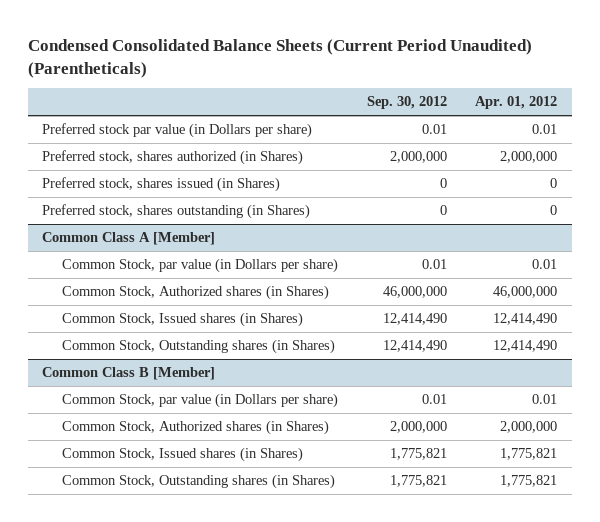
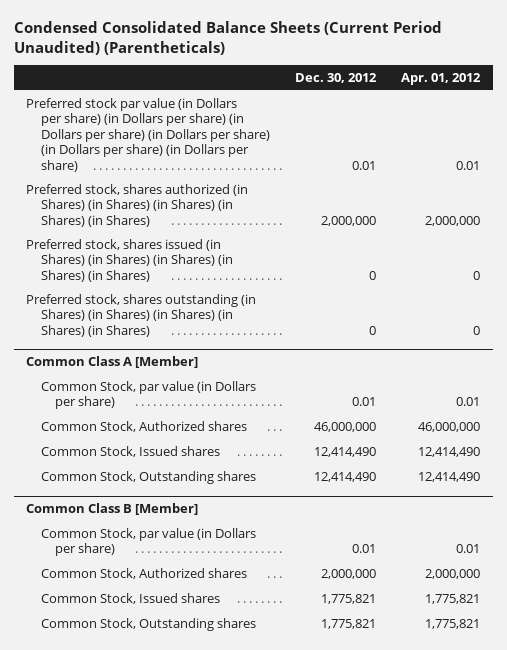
[366,96,447,110] Sep. 30, 2012 -> none
none -> [294,73,377,84] Dec. 30, 2012
[42,123,313,139] Preferred stock par value (in Dollars per share) -> [26,97,270,172] Preferred stock par value (in Dollars per share) (in Dollars per share) (in Dollars per share) (in Dollars per share) (in Dollars per share) (in Dollars per share)
[42,150,304,166] Preferred stock, shares authorized (in Shares) -> [26,183,249,227] Preferred stock, shares authorized (in Shares) (in Shares) (in Shares) (in Shares) (in Shares)
[42,177,281,193] Preferred stock, shares issued (in Shares) -> [26,238,233,282] Preferred stock, shares issued (in Shares) (in Shares) (in Shares) (in Shares) (in Shares)
[42,204,311,220] Preferred stock, shares outstanding (in Shares) -> [26,293,257,337] Preferred stock, shares outstanding (in Shares) (in Shares) (in Shares) (in Shares) (in Shares)
[61,285,329,301] Common Stock, Authorized shares (in Shares) -> [40,420,247,432] Common Stock, Authorized shares
[61,312,303,328] Common Stock, Issued shares (in Shares) -> [40,445,220,457] Common Stock, Issued shares
[61,339,335,355] Common Stock, Outstanding shares (in Shares) -> [40,470,256,484] Common Stock, Outstanding shares
[61,420,329,436] Common Stock, Authorized shares (in Shares) -> [40,567,247,579] Common Stock, Authorized shares
[61,447,303,463] Common Stock, Issued shares (in Shares) -> [40,592,220,604] Common Stock, Issued shares
[61,474,335,490] Common Stock, Outstanding shares (in Shares) -> [40,617,256,631] Common Stock, Outstanding shares

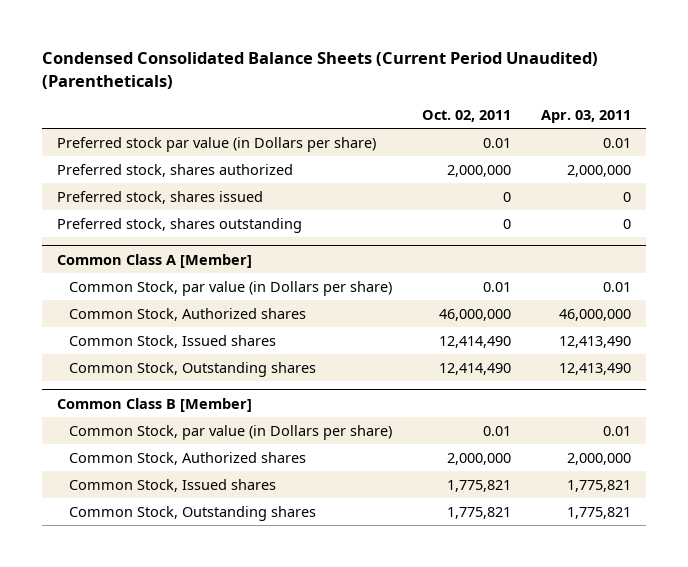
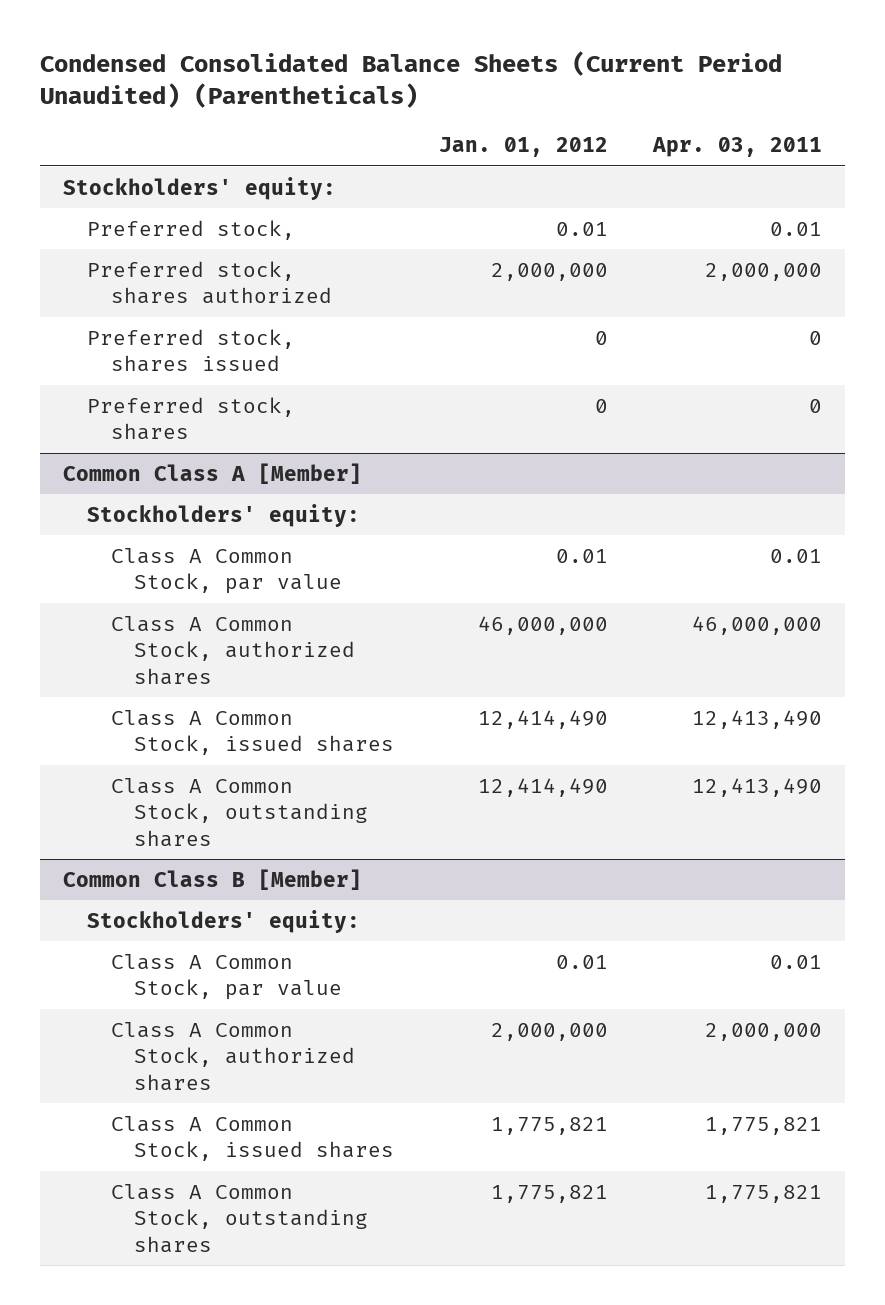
[421,110,511,123] Oct. 02, 2011 -> none
none -> [439,137,609,158] Jan. 01, 2012
none -> [62,176,336,200] Stockholders' equity:
[56,136,376,152] Preferred stock par value (in Dollars per share) -> [86,219,295,240] Preferred stock,
[56,217,302,233] Preferred stock, shares outstanding -> [86,396,295,441] Preferred stock, shares
none -> [86,503,360,527] Stockholders' equity:
[68,280,392,296] Common Stock, par value (in Dollars per share) -> [110,547,343,595] Class A Common Stock, par value
[68,307,306,321] Common Stock, Authorized shares -> [110,615,356,685] Class A Common Stock, authorized shares
[68,334,276,348] Common Stock, Issued shares -> [110,709,395,756] Class A Common Stock, issued shares
[68,361,316,377] Common Stock, Outstanding shares -> [110,777,369,847] Class A Common Stock, outstanding shares
none -> [86,909,360,933] Stockholders' equity:
[68,424,392,440] Common Stock, par value (in Dollars per share) -> [110,953,343,1001] Class A Common Stock, par value
[68,451,306,465] Common Stock, Authorized shares -> [110,1021,356,1091] Class A Common Stock, authorized shares
[68,478,276,492] Common Stock, Issued shares -> [110,1115,395,1162] Class A Common Stock, issued shares
[68,505,316,521] Common Stock, Outstanding shares -> [110,1183,369,1253] Class A Common Stock, outstanding shares

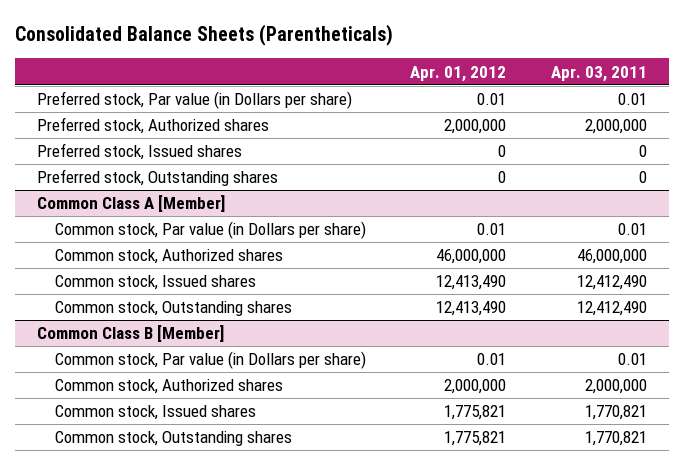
[40,51,783,109] Condensed Consolidated Balance Sheets (Current Period Unaudited) (Parentheticals) -> [14,24,393,47] Consolidated Balance Sheets (Parentheticals)
[439,137,609,158] Jan. 01, 2012 -> none
none -> [410,65,507,82] Apr. 01, 2012
[62,176,336,200] Stockholders' equity: -> none
[86,219,295,240] Preferred stock, -> [37,91,353,110] Preferred stock, Par value (in Dollars per share)
[86,260,332,305] Preferred stock, shares authorized -> [37,117,270,135] Preferred stock, Authorized shares
[86,328,295,373] Preferred stock, shares issued -> [37,143,243,161] Preferred stock, Issued shares
[86,396,295,441] Preferred stock, shares -> [37,169,279,187] Preferred stock, Outstanding shares
[86,503,360,527] Stockholders' equity: -> none
[110,547,343,595] Class A Common Stock, par value -> [54,221,366,240] Common stock, Par value (in Dollars per share)
[110,615,356,685] Class A Common Stock, authorized shares -> [54,249,283,265] Common stock, Authorized shares
[110,709,395,756] Class A Common Stock, issued shares -> [54,275,256,291] Common stock, Issued shares
[692,709,823,729] 12,413,490 -> [577,275,648,291] 12,412,490
[110,777,369,847] Class A Common Stock, outstanding shares -> [54,301,292,317] Common stock, Outstanding shares
[692,777,823,797] 12,413,490 -> [577,301,648,317] 12,412,490
[86,909,360,933] Stockholders' equity: -> none
[110,953,343,1001] Class A Common Stock, par value -> [54,351,366,370] Common stock, Par value (in Dollars per share)
[110,1021,356,1091] Class A Common Stock, authorized shares -> [54,379,283,395] Common stock, Authorized shares
[110,1115,395,1162] Class A Common Stock, issued shares -> [54,405,256,421] Common stock, Issued shares
[705,1116,823,1135] 1,775,821 -> [585,405,648,421] 1,770,821
[110,1183,369,1253] Class A Common Stock, outstanding shares -> [54,431,292,447] Common stock, Outstanding shares
[705,1184,823,1203] 1,775,821 -> [585,431,648,447] 1,770,821

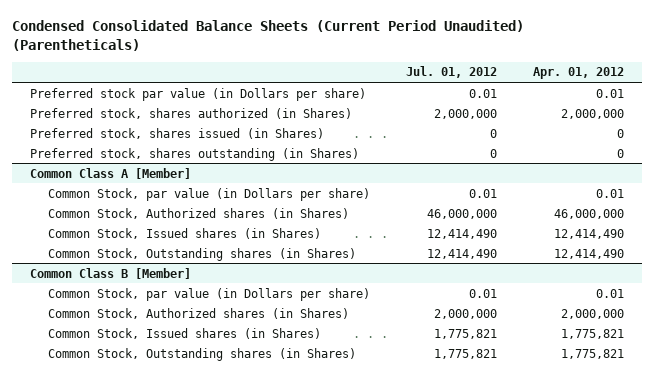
[14,24,393,47] Consolidated Balance Sheets (Parentheticals) -> [12,19,525,51] Condensed Consolidated Balance Sheets (Current Period Unaudited) (Parentheticals)
[551,65,648,82] Apr. 03, 2011 -> none
none -> [405,66,497,79] Jul. 01, 2012
[37,91,353,110] Preferred stock, Par value (in Dollars per share) -> [30,87,367,101] Preferred stock par value (in Dollars per share)
[37,117,270,135] Preferred stock, Authorized shares -> [30,107,353,119] Preferred stock, shares authorized (in Shares)
[37,143,243,161] Preferred stock, Issued shares -> [30,127,325,139] Preferred stock, shares issued (in Shares)
[37,169,279,187] Preferred stock, Outstanding shares -> [30,147,360,161] Preferred stock, shares outstanding (in Shares)
[54,221,366,240] Common stock, Par value (in Dollars per share) -> [47,187,370,201] Common Stock, par value (in Dollars per share)
[54,249,283,265] Common stock, Authorized shares -> [47,207,349,219] Common Stock, Authorized shares (in Shares)
[54,275,256,291] Common stock, Issued shares -> [47,227,321,239] Common Stock, Issued shares (in Shares)
[436,275,507,291] 12,413,490 -> [553,228,624,239] 12,414,490
[54,301,292,317] Common stock, Outstanding shares -> [47,247,356,261] Common Stock, Outstanding shares (in Shares)
[436,301,507,317] 12,413,490 -> [553,248,624,259] 12,414,490
[54,351,366,370] Common stock, Par value (in Dollars per share) -> [47,287,370,301] Common Stock, par value (in Dollars per share)
[54,379,283,395] Common stock, Authorized shares -> [47,307,349,319] Common Stock, Authorized shares (in Shares)
[54,405,256,421] Common stock, Issued shares -> [47,327,321,339] Common Stock, Issued shares (in Shares)
[54,431,292,447] Common stock, Outstanding shares -> [47,347,356,361] Common Stock, Outstanding shares (in Shares)

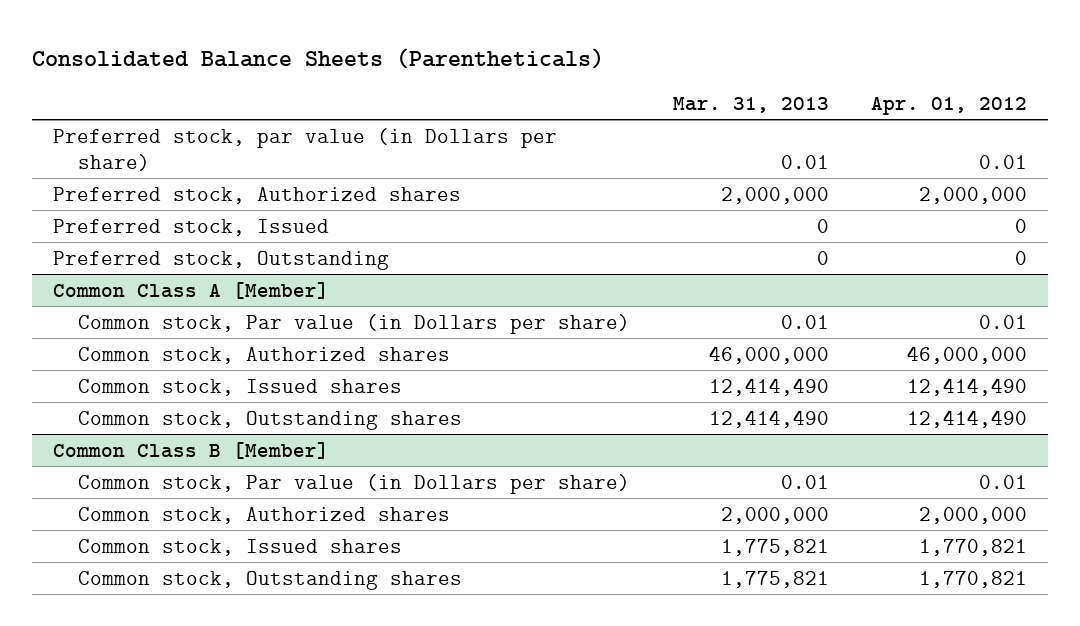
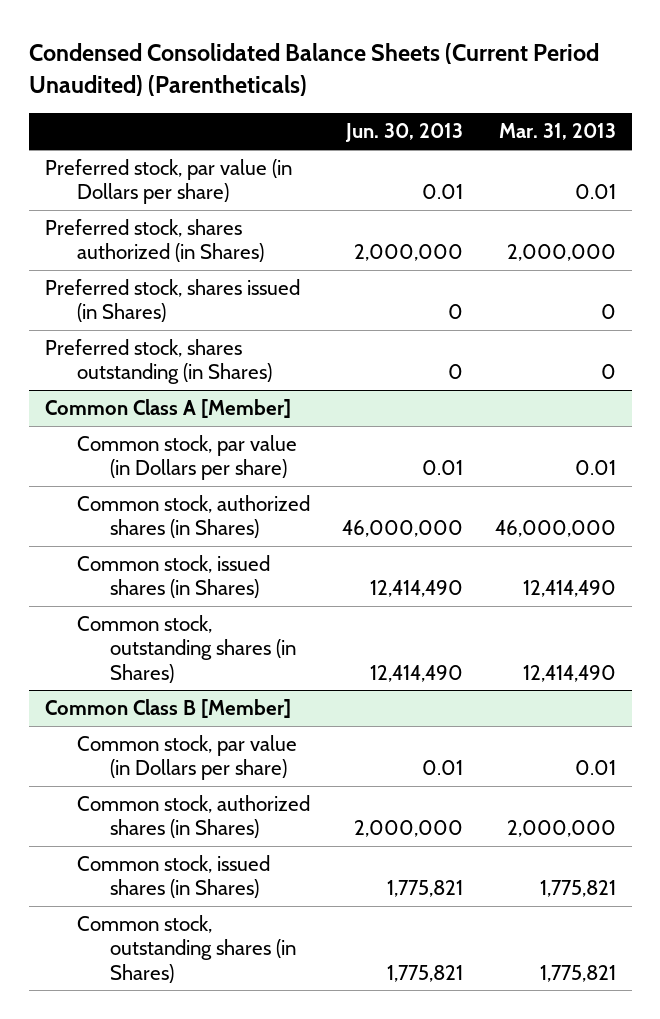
[32,47,605,69] Consolidated Balance Sheets (Parentheticals) -> [28,42,599,96] Condensed Consolidated Balance Sheets (Current Period Unaudited) (Parentheticals)
[870,96,1027,115] Apr. 01, 2012 -> none
none -> [345,123,464,143] Jun. 30, 2013
[53,186,462,204] Preferred stock, Authorized shares -> [44,219,265,263] Preferred stock, shares authorized (in Shares)
[53,218,330,236] Preferred stock, Issued -> [44,279,300,323] Preferred stock, shares issued (in Shares)
[53,250,390,270] Preferred stock, Outstanding -> [44,339,273,385] Preferred stock, shares outstanding (in Shares)
[78,313,631,334] Common stock, Par value (in Dollars per share) -> [77,435,298,481] Common stock, par value (in Dollars per share)
[78,346,451,364] Common stock, Authorized shares -> [77,495,311,539] Common stock, authorized shares (in Shares)
[78,378,403,396] Common stock, Issued shares -> [77,555,271,599] Common stock, issued shares (in Shares)
[78,410,463,430] Common stock, Outstanding shares -> [77,615,296,683] Common stock, outstanding shares (in Shares)
[78,473,631,494] Common stock, Par value (in Dollars per share) -> [77,735,298,781] Common stock, par value (in Dollars per share)
[78,506,451,524] Common stock, Authorized shares -> [77,795,311,839] Common stock, authorized shares (in Shares)
[78,538,403,556] Common stock, Issued shares -> [77,855,271,899] Common stock, issued shares (in Shares)
[78,570,463,590] Common stock, Outstanding shares -> [77,915,296,983] Common stock, outstanding shares (in Shares)

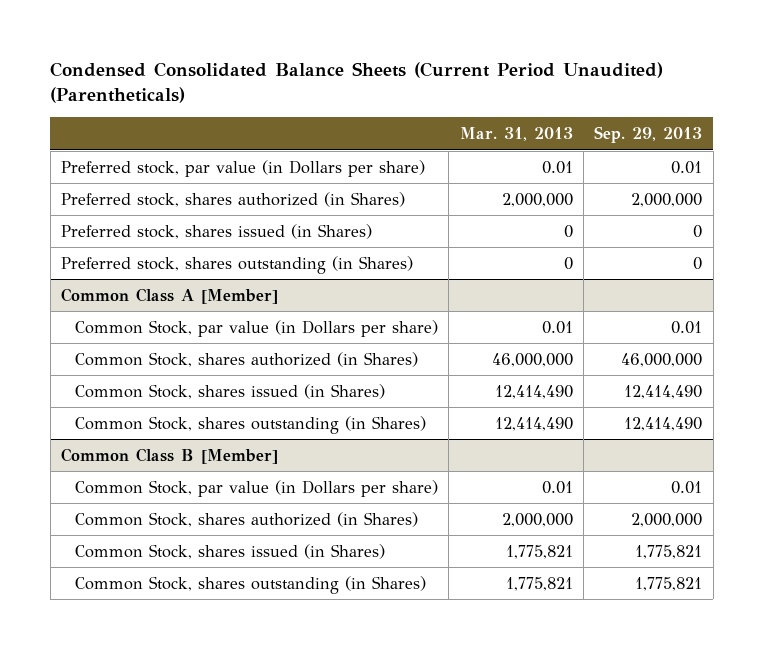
[345,123,464,143] Jun. 30, 2013 -> none
none -> [594,126,703,144] Sep. 29, 2013
[77,435,298,481] Common stock, par value (in Dollars per share) -> [74,319,438,337] Common Stock, par value (in Dollars per share)
[77,495,311,539] Common stock, authorized shares (in Shares) -> [74,351,418,367] Common Stock, shares authorized (in Shares)
[77,555,271,599] Common stock, issued shares (in Shares) -> [74,383,385,399] Common Stock, shares issued (in Shares)
[77,615,296,683] Common stock, outstanding shares (in Shares) -> [74,415,426,434] Common Stock, shares outstanding (in Shares)
[77,735,298,781] Common stock, par value (in Dollars per share) -> [74,479,438,497] Common Stock, par value (in Dollars per share)
[77,795,311,839] Common stock, authorized shares (in Shares) -> [74,511,418,527] Common Stock, shares authorized (in Shares)
[77,855,271,899] Common stock, issued shares (in Shares) -> [74,543,385,559] Common Stock, shares issued (in Shares)
[77,915,296,983] Common stock, outstanding shares (in Shares) -> [74,575,426,594] Common Stock, shares outstanding (in Shares)

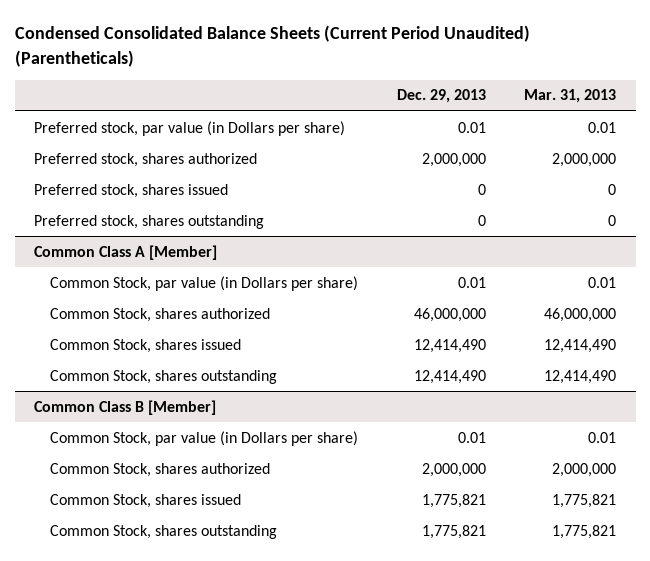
[594,126,703,144] Sep. 29, 2013 -> none
none -> [396,89,486,104] Dec. 29, 2013
[61,191,406,207] Preferred stock, shares authorized (in Shares) -> [33,152,257,167] Preferred stock, shares authorized
[61,223,373,239] Preferred stock, shares issued (in Shares) -> [33,183,228,198] Preferred stock, shares issued
[61,255,414,274] Preferred stock, shares outstanding (in Shares) -> [33,214,264,229] Preferred stock, shares outstanding
[74,351,418,367] Common Stock, shares authorized (in Shares) -> [49,307,270,322] Common Stock, shares authorized
[74,383,385,399] Common Stock, shares issued (in Shares) -> [49,338,241,353] Common Stock, shares issued
[74,415,426,434] Common Stock, shares outstanding (in Shares) -> [49,369,277,384] Common Stock, shares outstanding
[74,511,418,527] Common Stock, shares authorized (in Shares) -> [49,462,270,477] Common Stock, shares authorized
[74,543,385,559] Common Stock, shares issued (in Shares) -> [49,493,241,508] Common Stock, shares issued
[74,575,426,594] Common Stock, shares outstanding (in Shares) -> [49,524,277,539] Common Stock, shares outstanding

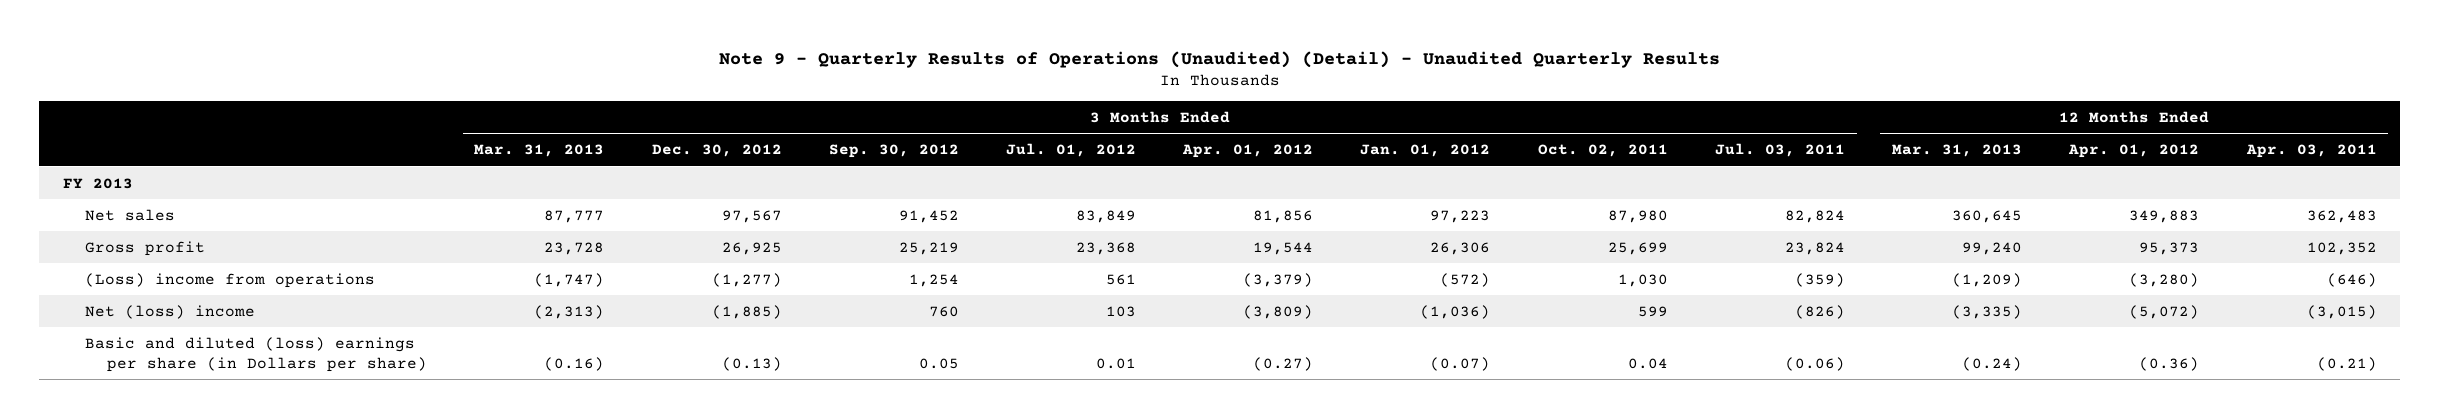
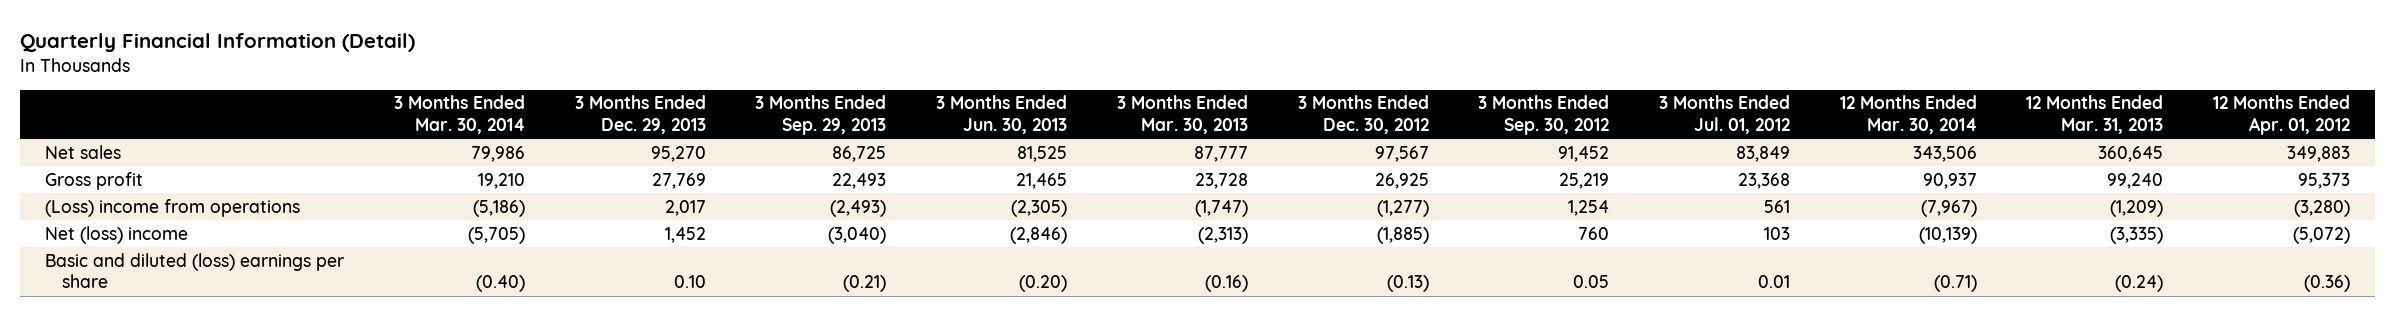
[718,50,1720,68] Note 9 - Quarterly Results of Operations (Unaudited) (Detail) - Unaudited Quarterly Results -> [20,32,416,52] Quarterly Financial Information (Detail)
[474,144,605,158] Mar. 31, 2013 -> none
[1182,144,1314,159] Apr. 01, 2012 -> none
[1360,144,1491,158] Jan. 01, 2012 -> none
[1537,144,1668,158] Oct. 02, 2011 -> none
[1714,143,1845,158] Jul. 03, 2011 -> none
[2245,144,2377,159] Apr. 03, 2011 -> none
none -> [394,95,526,135] 3 Months Ended Mar. 30, 2014
none -> [574,95,706,135] 3 Months Ended Dec. 29, 2013
none -> [755,95,887,136] 3 Months Ended Sep. 29, 2013
none -> [936,95,1068,135] 3 Months Ended Jun. 30, 2013
none -> [1116,95,1248,135] 3 Months Ended Mar. 30, 2013
none -> [1839,95,1977,135] 12 Months Ended Mar. 30, 2014
[62,177,133,189] FY 2013 -> none
[84,336,428,372] Basic and diluted (loss) earnings per share (in Dollars per share) -> [45,252,345,289] Basic and diluted (loss) earnings per share

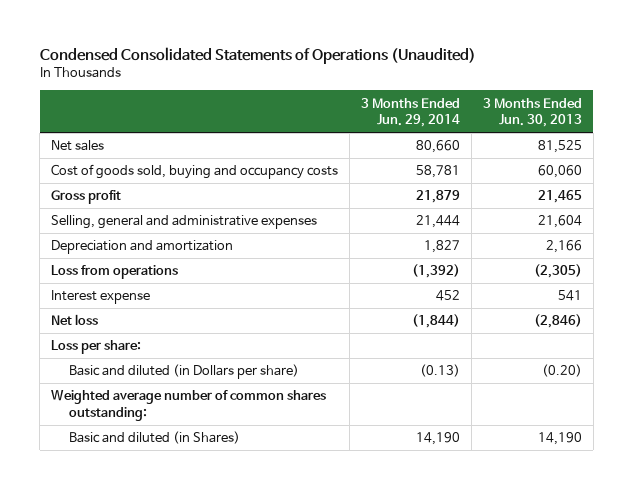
[20,32,416,52] Quarterly Financial Information (Detail) -> [39,46,476,64] Condensed Consolidated Statements of Operations (Unaudited)
[394,95,526,135] 3 Months Ended Mar. 30, 2014 -> none
[574,95,706,135] 3 Months Ended Dec. 29, 2013 -> none
[755,95,887,136] 3 Months Ended Sep. 29, 2013 -> none
[1116,95,1248,135] 3 Months Ended Mar. 30, 2013 -> none
[1297,95,1429,135] 3 Months Ended Dec. 30, 2012 -> none
[1478,95,1610,136] 3 Months Ended Sep. 30, 2012 -> none
[1658,95,1790,135] 3 Months Ended Jul. 01, 2012 -> none
[1839,95,1977,135] 12 Months Ended Mar. 30, 2014 -> none
[2026,95,2164,135] 12 Months Ended Mar. 31, 2013 -> none
[2213,95,2351,136] 12 Months Ended Apr. 01, 2012 -> none
none -> [361,97,461,128] 3 Months Ended Jun. 29, 2014
none -> [51,164,339,180] Cost of goods sold, buying and occupancy costs
none -> [51,215,318,230] Selling, general and administrative expenses
none -> [51,240,234,255] Depreciation and amortization
[45,198,301,217] (Loss) income from operations -> [51,265,179,280] Loss from operations
none -> [51,290,151,305] Interest expense
[45,225,189,244] Net (loss) income -> [51,314,99,326] Net loss
none -> [51,340,142,355] Loss per share:
[45,252,345,289] Basic and diluted (loss) earnings per share -> [68,364,299,380] Basic and diluted (in Dollars per share)
none -> [51,390,327,422] Weighted average number of common shares outstanding:
none -> [68,431,240,445] Basic and diluted (in Shares)

